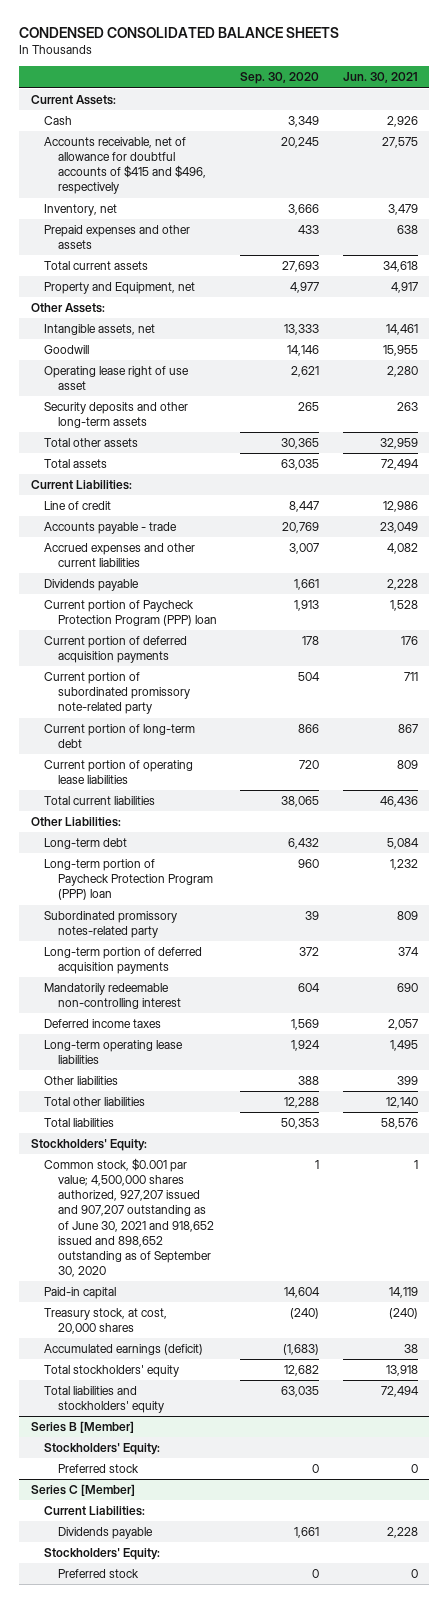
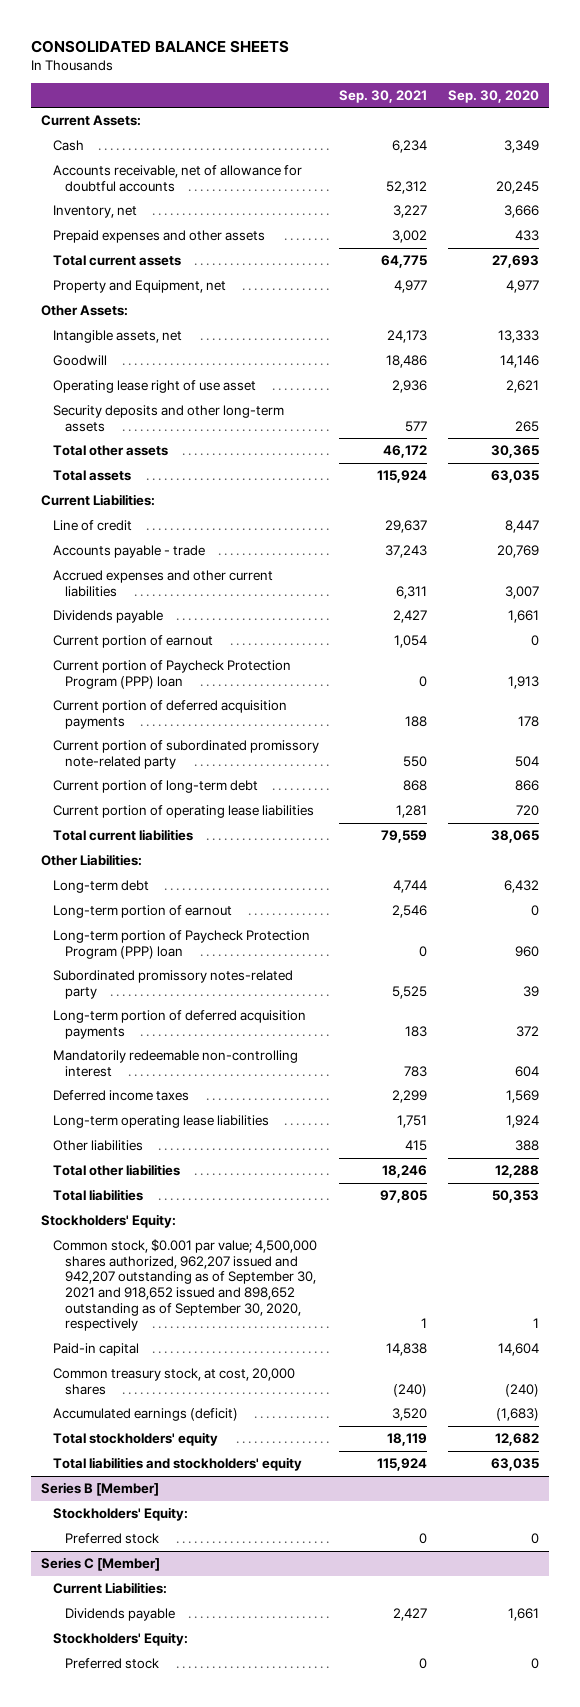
[18,26,339,38] CONDENSED CONSOLIDATED BALANCE SHEETS -> [30,39,289,53] CONSOLIDATED BALANCE SHEETS
[342,72,418,84] Jun. 30, 2021 -> none
none -> [339,89,428,103] Sep. 30, 2021
[44,137,206,195] Accounts receivable, net of allowance for doubtful accounts of $415 and $496, respectively -> [52,165,302,192] Accounts receivable, net of allowance for doubtful accounts
none -> [52,635,213,649] Current portion of earnout
none -> [52,905,232,919] Long-term portion of earnout
[44,1158,214,1277] Common stock, $0.001 par value; 4,500,000 shares authorized, 927,207 issued and 907,207 outstanding as of June 30, 2021 and 918,652 issued and 898,652 outstanding as of September 30, 2020 -> [52,1239,317,1332] Common stock, $0.001 par value; 4,500,000 shares authorized, 962,207 issued and 942,207 outstanding as of September 30, 2021 and 918,652 issued and 898,652 outstanding as of September 30, 2020, respectively
[44,1308,168,1335] Treasury stock, at cost, 20,000 shares -> [52,1368,295,1395] Common treasury stock, at cost, 20,000 shares

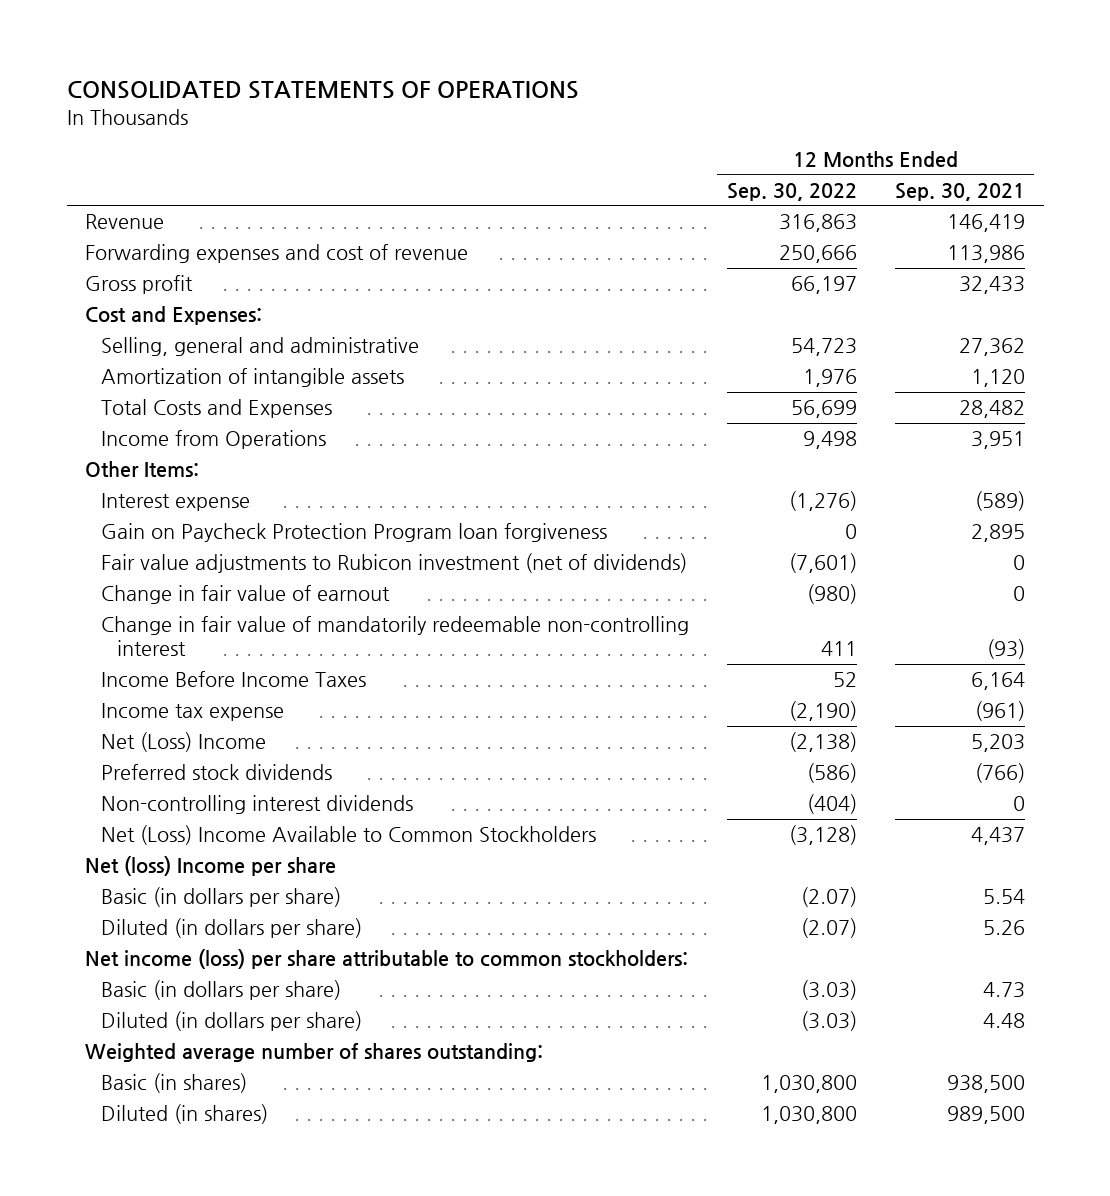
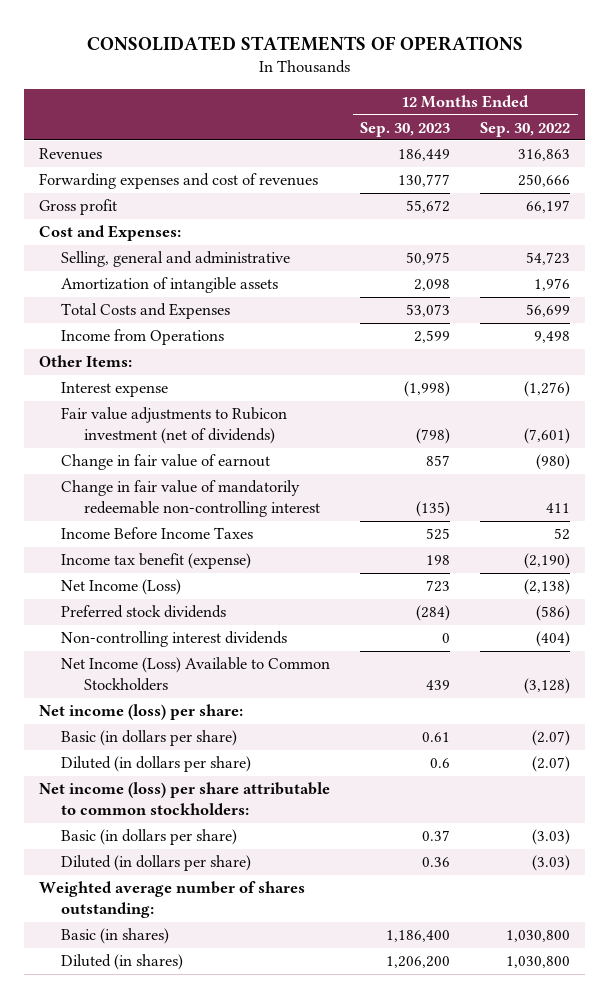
[894,182,1025,201] Sep. 30, 2021 -> none
none -> [360,121,451,137] Sep. 30, 2023
[85,214,165,230] Revenue -> [39,148,103,161] Revenues
[85,244,469,264] Forwarding expenses and cost of revenue -> [39,173,319,190] Forwarding expenses and cost of revenues
[101,523,608,543] Gain on Paycheck Protection Program loan forgiveness -> none
[101,703,285,722] Income tax expense -> [61,553,252,570] Income tax benefit (expense)
[101,732,267,753] Net (Loss) Income -> [61,579,182,596] Net Income (Loss)
[101,825,597,846] Net (Loss) Income Available to Common Stockholders -> [61,657,331,692] Net Income (Loss) Available to Common Stockholders
[85,856,337,877] Net (loss) Income per share -> [39,704,244,721] Net income (loss) per share:

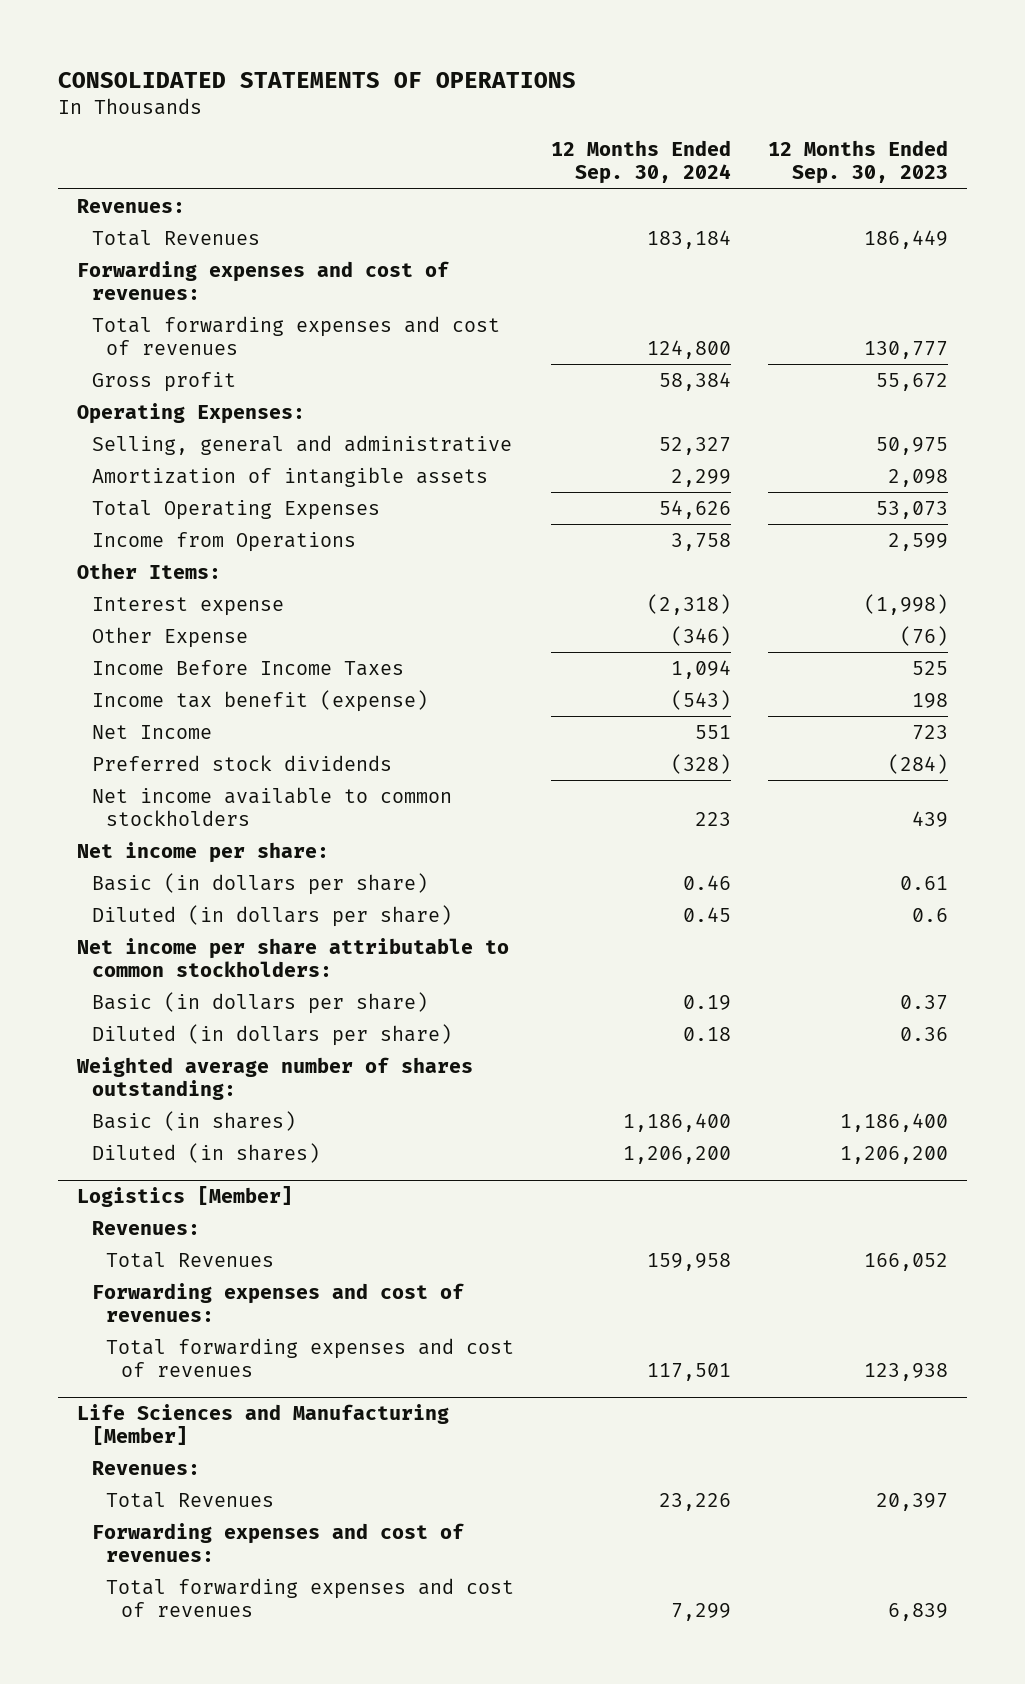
[480,121,571,137] Sep. 30, 2022 -> none
none -> [551,140,732,185] 12 Months Ended Sep. 30, 2024
none -> [76,198,185,213] Revenues:
[39,148,103,161] Revenues -> [91,229,260,246] Total Revenues
none -> [76,260,449,300] Forwarding expenses and cost of revenues:
[39,173,319,190] Forwarding expenses and cost of revenues -> [91,315,500,355] Total forwarding expenses and cost of revenues
[39,225,182,242] Cost and Expenses: -> [76,402,305,424] Operating Expenses:
[61,303,231,320] Total Costs and Expenses -> [91,499,380,520] Total Operating Expenses
[61,407,288,445] Fair value adjustments to Rubicon investment (net of dividends) -> none
[61,454,271,471] Change in fair value of earnout -> none
[61,480,320,518] Change in fair value of mandatorily redeemable non-controlling interest -> none
none -> [91,626,248,648] Other Expense
[61,579,182,596] Net Income (Loss) -> [91,724,212,739] Net Income
[61,631,288,648] Non-controlling interest dividends -> none
[61,657,331,692] Net Income (Loss) Available to Common Stockholders -> [91,786,452,826] Net income available to common stockholders
[39,704,244,721] Net income (loss) per share: -> [76,841,329,863] Net income per share:
[39,782,331,816] Net income (loss) per share attributable to common stockholders: -> [76,937,509,977] Net income per share attributable to common stockholders:
none -> [76,1186,293,1208] Logistics [Member]
none -> [91,1220,200,1235] Revenues:
none -> [106,1251,275,1268] Total Revenues
none -> [91,1282,464,1322] Forwarding expenses and cost of revenues:
none -> [106,1337,515,1377] Total forwarding expenses and cost of revenues
none -> [76,1404,449,1446] Life Sciences and Manufacturing [Member]
none -> [91,1460,200,1475] Revenues:
none -> [106,1491,275,1508] Total Revenues
none -> [91,1522,464,1562] Forwarding expenses and cost of revenues:
none -> [106,1577,515,1617] Total forwarding expenses and cost of revenues

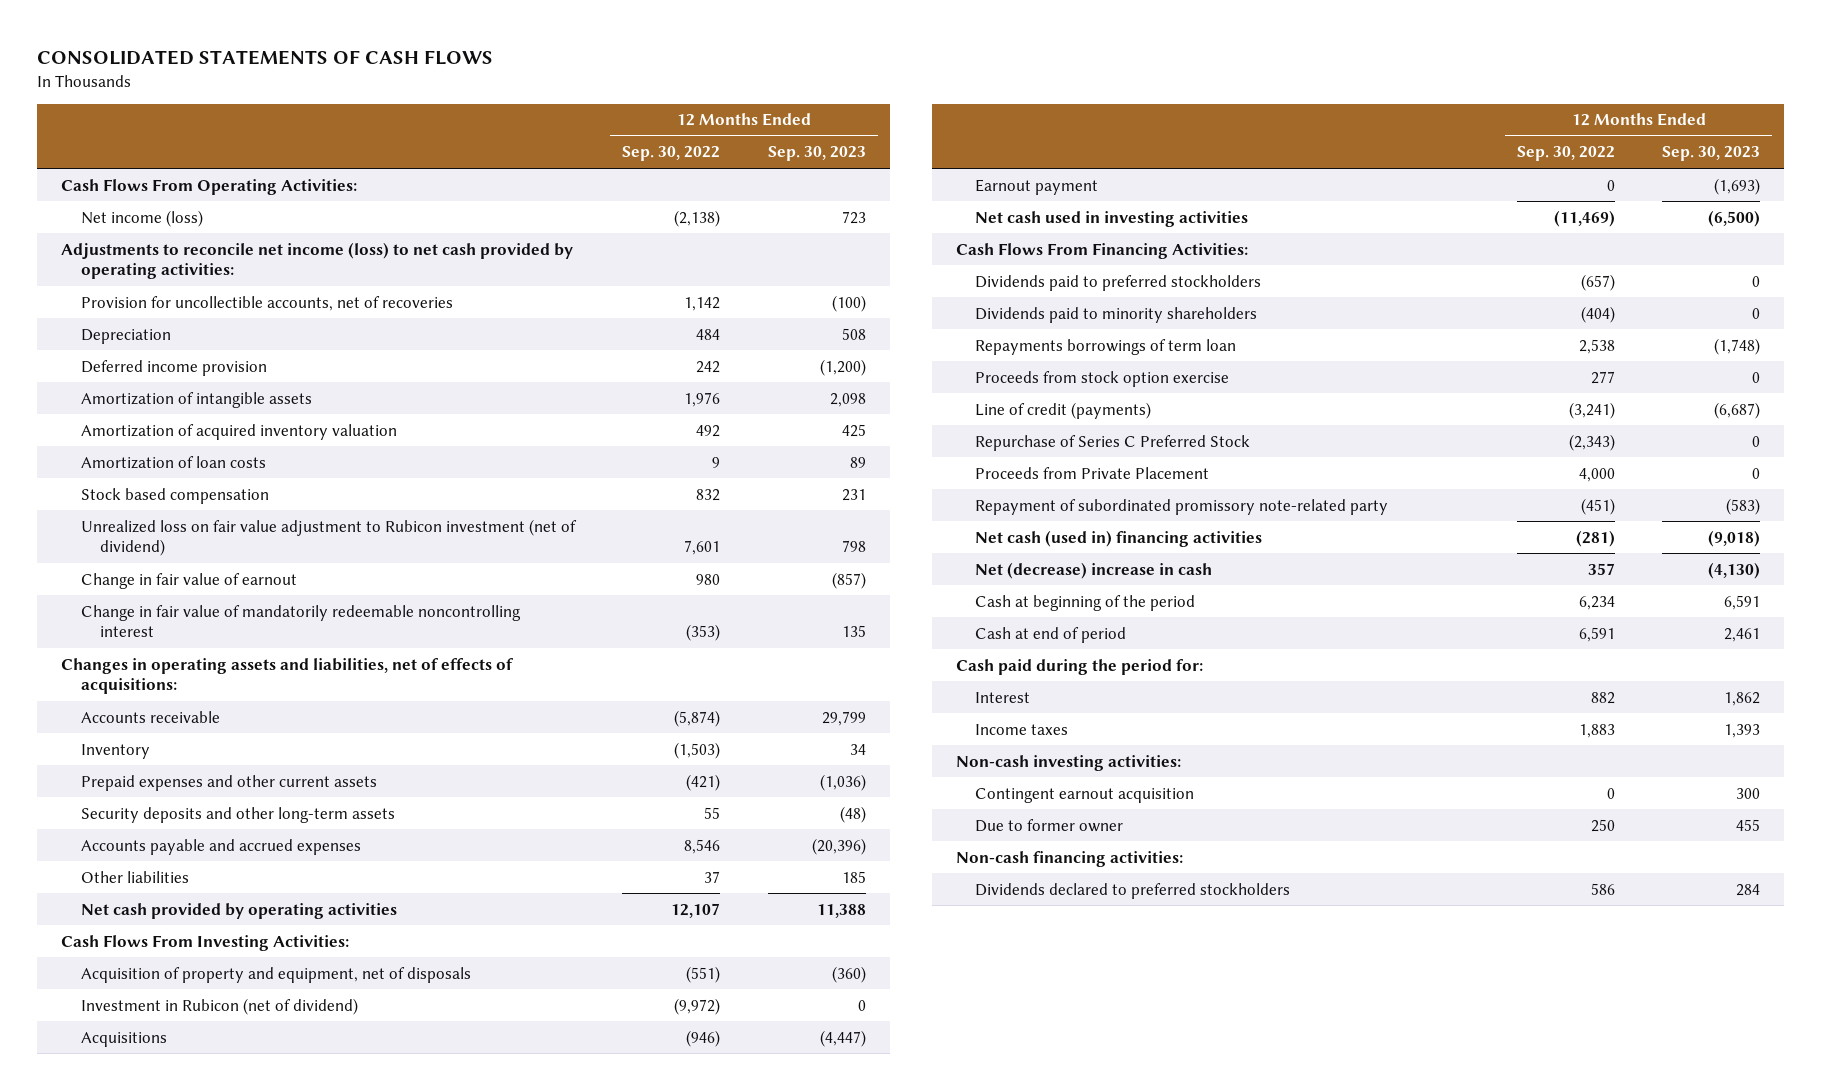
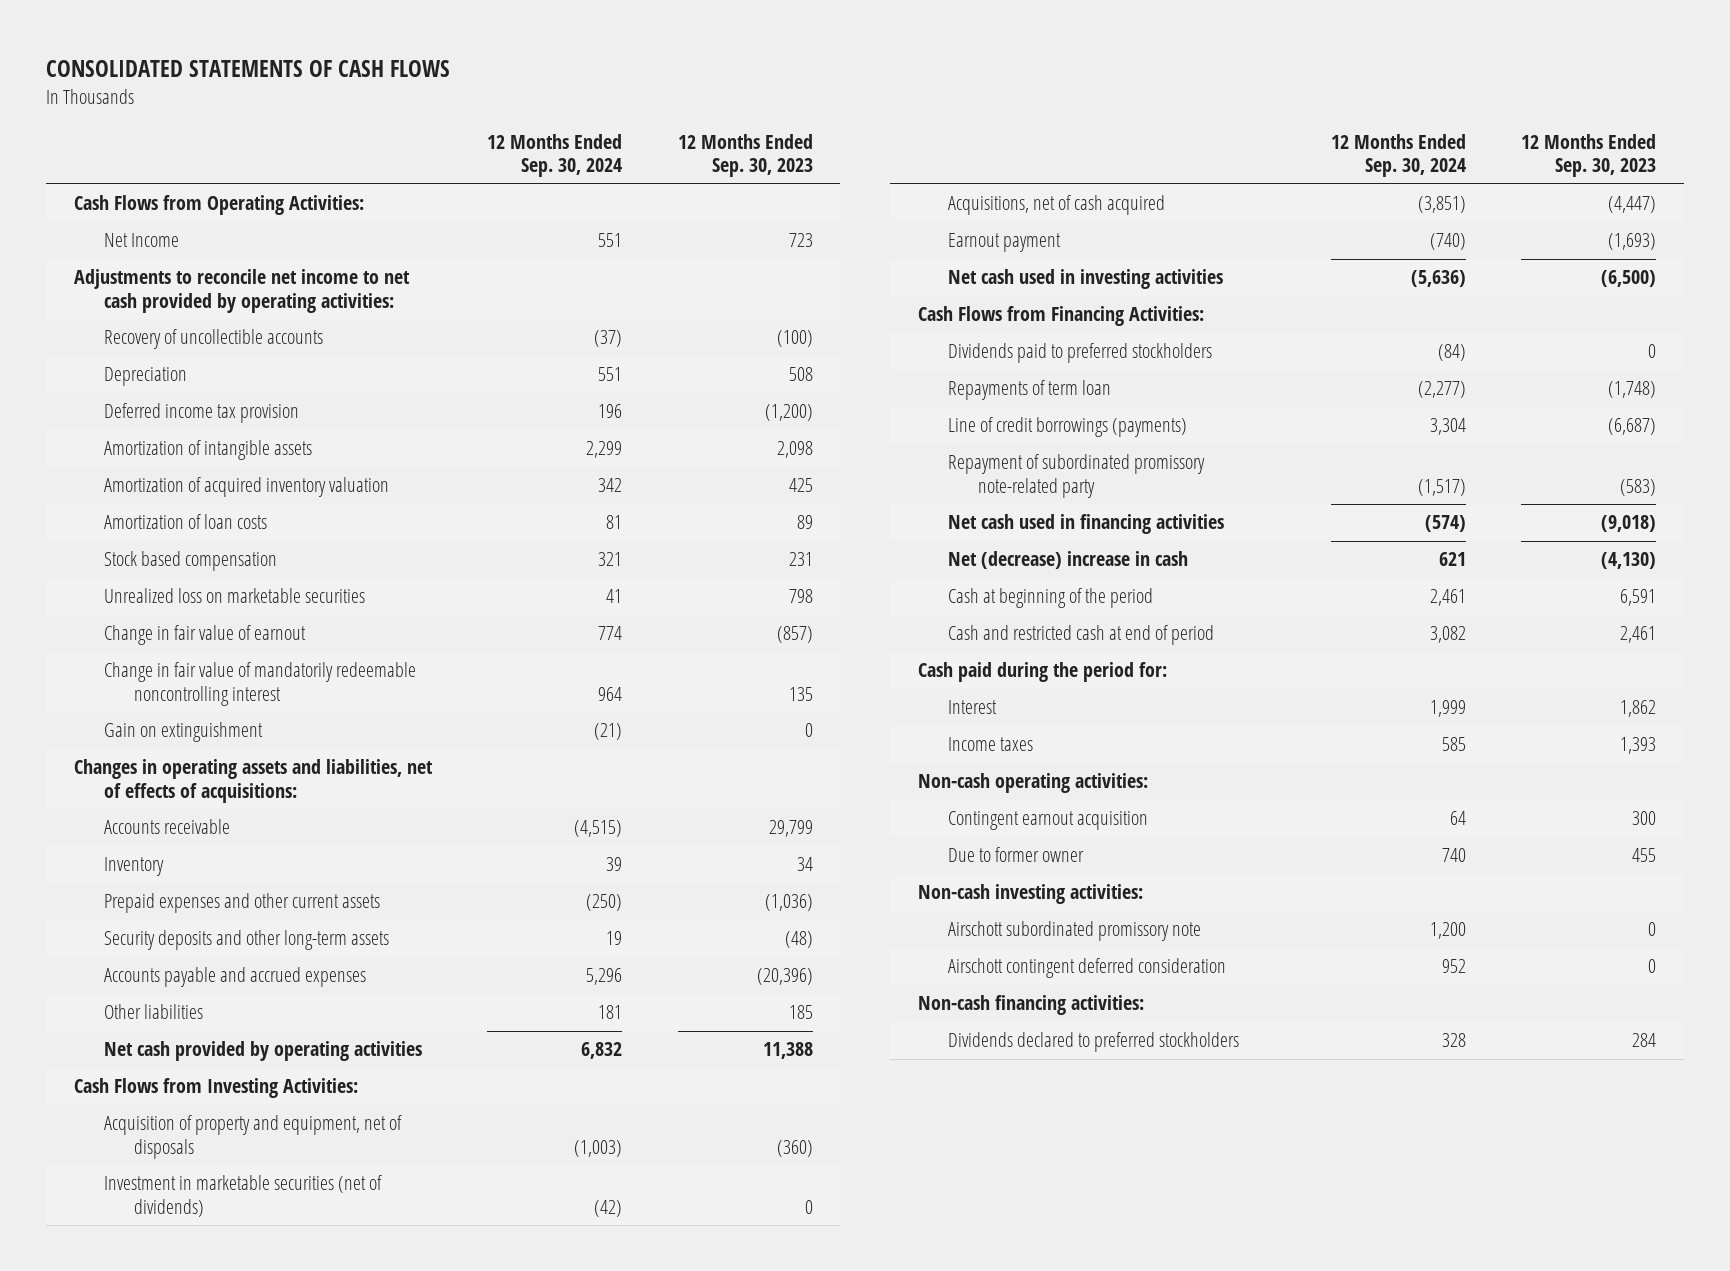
[622,146,721,162] Sep. 30, 2022 -> none
none -> [487,133,623,178] 12 Months Ended Sep. 30, 2024
[61,178,358,195] Cash Flows From Operating Activities: -> [74,195,365,216] Cash Flows from Operating Activities:
[80,209,203,227] Net income (loss) -> [104,233,180,248] Net Income
[61,241,574,280] Adjustments to reconcile net income (loss) to net cash provided by operating activities: -> [74,269,411,313] Adjustments to reconcile net income to net cash provided by operating activities:
[80,295,453,311] Provision for uncollectible accounts, net of recoveries -> [104,329,324,350] Recovery of uncollectible accounts
[80,359,267,376] Deferred income provision -> [104,403,300,424] Deferred income tax provision
[80,518,577,557] Unrealized loss on fair value adjustment to Rubicon investment (net of dividend) -> [104,588,366,604] Unrealized loss on marketable securities
none -> [104,722,264,743] Gain on extinguishment
[61,934,350,951] Cash Flows From Investing Activities: -> [74,1078,359,1099] Cash Flows from Investing Activities:
[80,997,358,1015] Investment in Rubicon (net of dividend) -> [104,1175,383,1217] Investment in marketable securities (net of dividends)
[80,1031,167,1047] Acquisitions -> [947,195,1165,216] Acquisitions, net of cash acquired
[955,242,1248,259] Cash Flows From Financing Activities: -> [917,306,1204,327] Cash Flows from Financing Activities:
[975,306,1258,323] Dividends paid to minority shareholders -> none
[975,370,1230,387] Proceeds from stock option exercise -> none
[975,434,1251,451] Repurchase of Series C Preferred Stock -> none
[975,466,1210,479] Proceeds from Private Placement -> none
[975,338,1237,355] Repayments borrowings of term loan -> [947,380,1111,401] Repayments of term loan
[975,401,1152,419] Line of credit (payments) -> [947,417,1187,438] Line of credit borrowings (payments)
[975,529,1263,547] Net cash (used in) financing activities -> [947,514,1224,535] Net cash used in financing activities
[975,626,1127,643] Cash at end of period -> [947,625,1214,646] Cash and restricted cash at end of period
none -> [917,773,1148,794] Non-cash operating activities:
[955,754,1181,771] Non-cash investing activities: -> [917,884,1143,905] Non-cash investing activities:
none -> [947,921,1201,942] Airschott subordinated promissory note
none -> [947,958,1226,979] Airschott contingent deferred consideration

